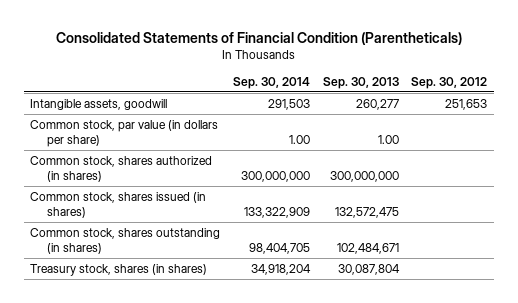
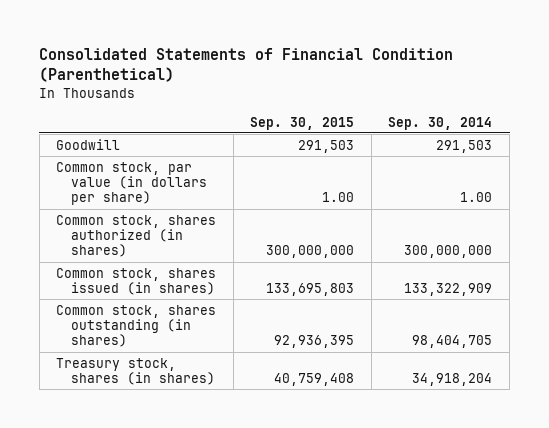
[55,31,462,45] Consolidated Statements of Financial Condition (Parentheticals) -> [39,47,454,83] Consolidated Statements of Financial Condition (Parenthetical)
[322,76,399,89] Sep. 30, 2013 -> none
[411,76,488,89] Sep. 30, 2012 -> none
none -> [250,116,355,130] Sep. 30, 2015
[30,98,168,110] Intangible assets, goodwill -> [56,138,121,150] Goodwill

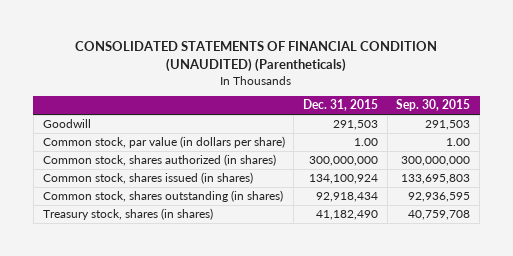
[39,47,454,83] Consolidated Statements of Financial Condition (Parenthetical) -> [75,41,438,73] CONSOLIDATED STATEMENTS OF FINANCIAL CONDITION (UNAUDITED) (Parentheticals)
[388,116,493,130] Sep. 30, 2014 -> none
none -> [302,99,378,112] Dec. 31, 2015
[274,335,355,349] 92,936,395 -> [408,192,471,203] 92,936,595
[274,373,355,387] 40,759,408 -> [408,210,471,221] 40,759,708

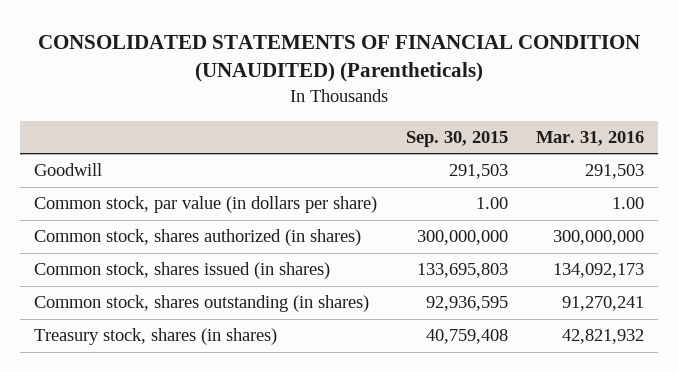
[302,99,378,112] Dec. 31, 2015 -> none
none -> [535,131,644,147] Mar. 31, 2016
[408,210,471,221] 40,759,708 -> [425,329,508,345] 40,759,408

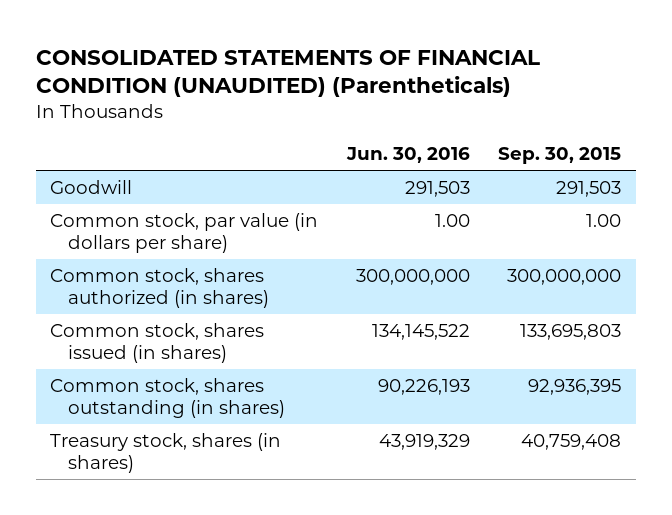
[535,131,644,147] Mar. 31, 2016 -> none
none -> [345,146,470,163] Jun. 30, 2016
[425,296,508,312] 92,936,595 -> [528,379,622,396] 92,936,395

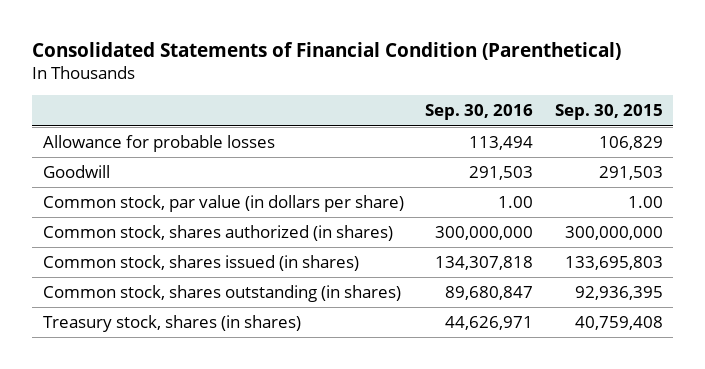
[35,49,540,98] CONSOLIDATED STATEMENTS OF FINANCIAL CONDITION (UNAUDITED) (Parentheticals) -> [31,42,621,61] Consolidated Statements of Financial Condition (Parenthetical)
[345,146,470,163] Jun. 30, 2016 -> none
none -> [425,104,534,121] Sep. 30, 2016
none -> [42,134,275,152] Allowance for probable losses

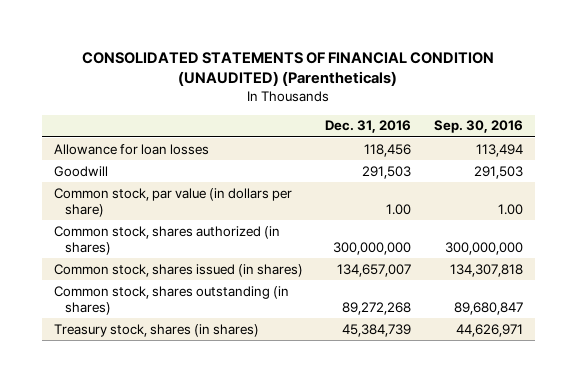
[31,42,621,61] Consolidated Statements of Financial Condition (Parenthetical) -> [82,51,495,87] CONSOLIDATED STATEMENTS OF FINANCIAL CONDITION (UNAUDITED) (Parentheticals)
[554,104,663,121] Sep. 30, 2015 -> none
none -> [325,120,412,134] Dec. 31, 2016
[42,134,275,152] Allowance for probable losses -> [53,143,209,155] Allowance for loan losses

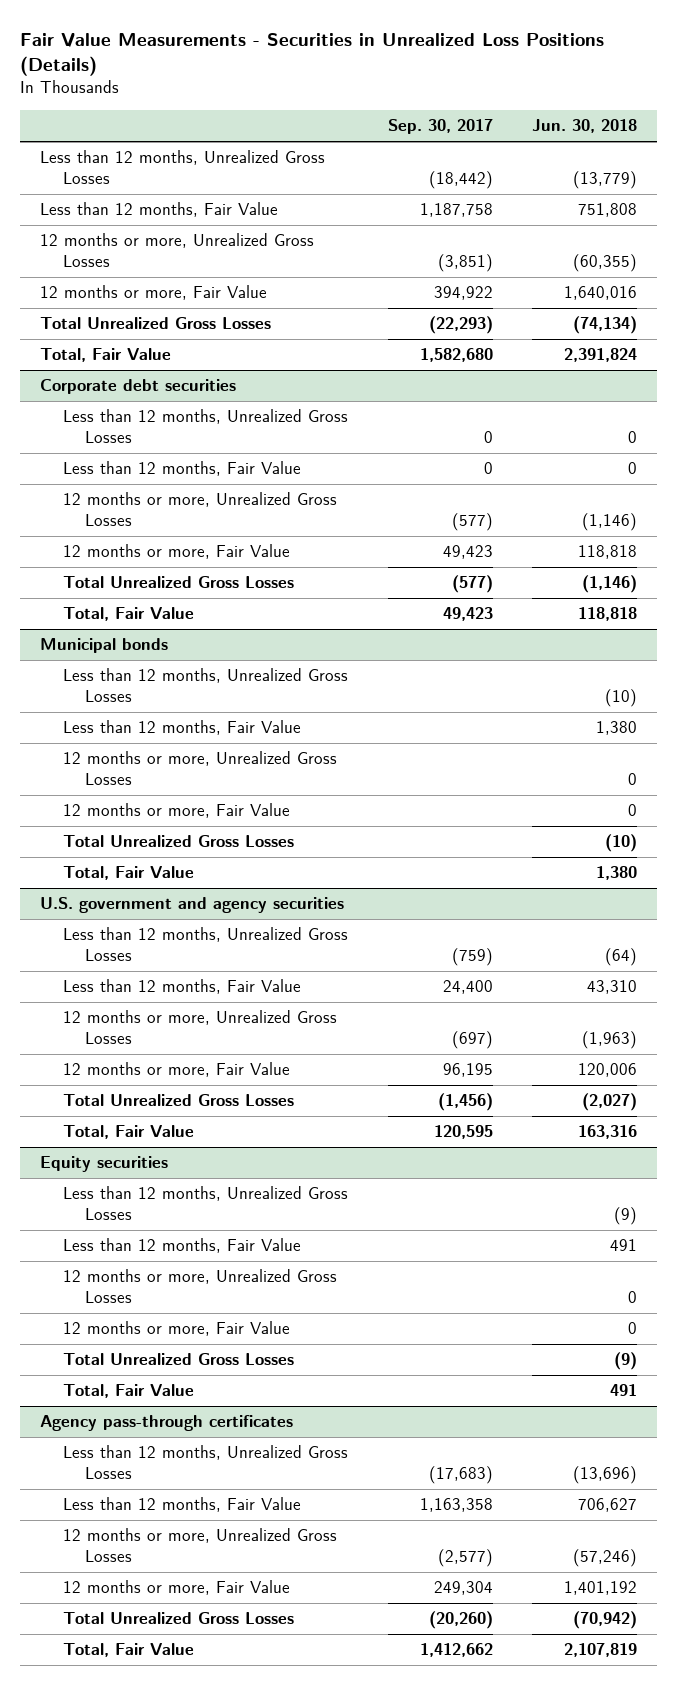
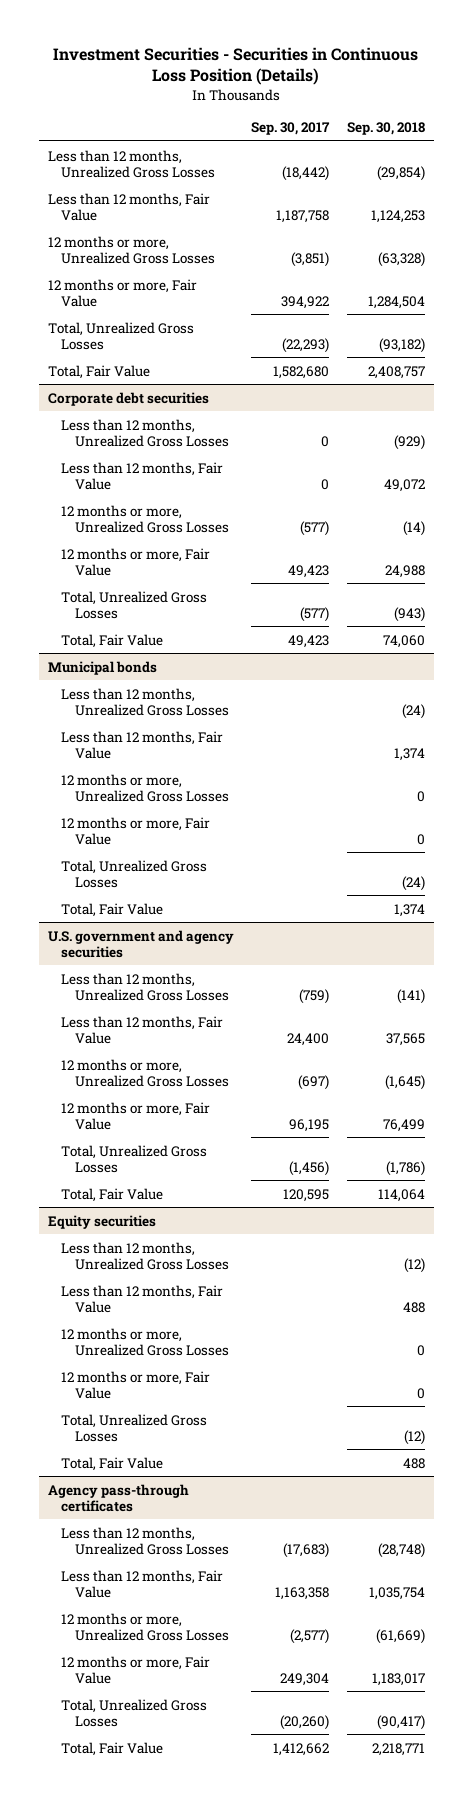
[20,32,605,77] Fair Value Measurements - Securities in Unrealized Loss Positions (Details) -> [53,46,419,86] Investment Securities - Securities in Continuous Loss Position (Details)
[532,119,638,134] Jun. 30, 2018 -> none
none -> [347,121,426,135] Sep. 30, 2018
[40,317,272,330] Total Unrealized Gross Losses -> [47,321,194,350] Total, Unrealized Gross Losses
[62,576,294,589] Total Unrealized Gross Losses -> [61,590,208,619] Total, Unrealized Gross Losses
[62,835,294,848] Total Unrealized Gross Losses -> [61,859,208,888] Total, Unrealized Gross Losses
[62,1094,294,1107] Total Unrealized Gross Losses -> [61,1144,208,1173] Total, Unrealized Gross Losses
[62,1353,294,1366] Total Unrealized Gross Losses -> [61,1413,208,1442] Total, Unrealized Gross Losses
[62,1612,294,1625] Total Unrealized Gross Losses -> [61,1698,208,1727] Total, Unrealized Gross Losses

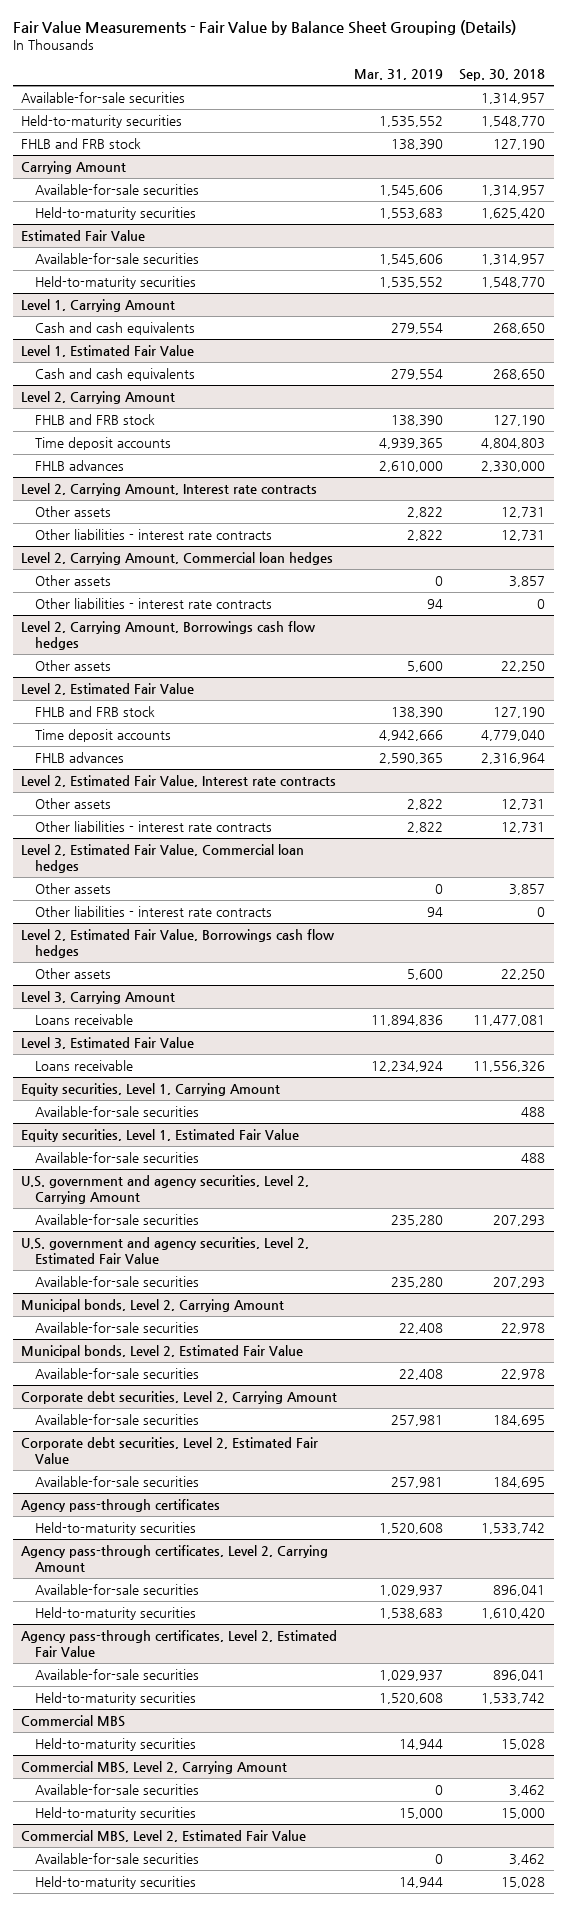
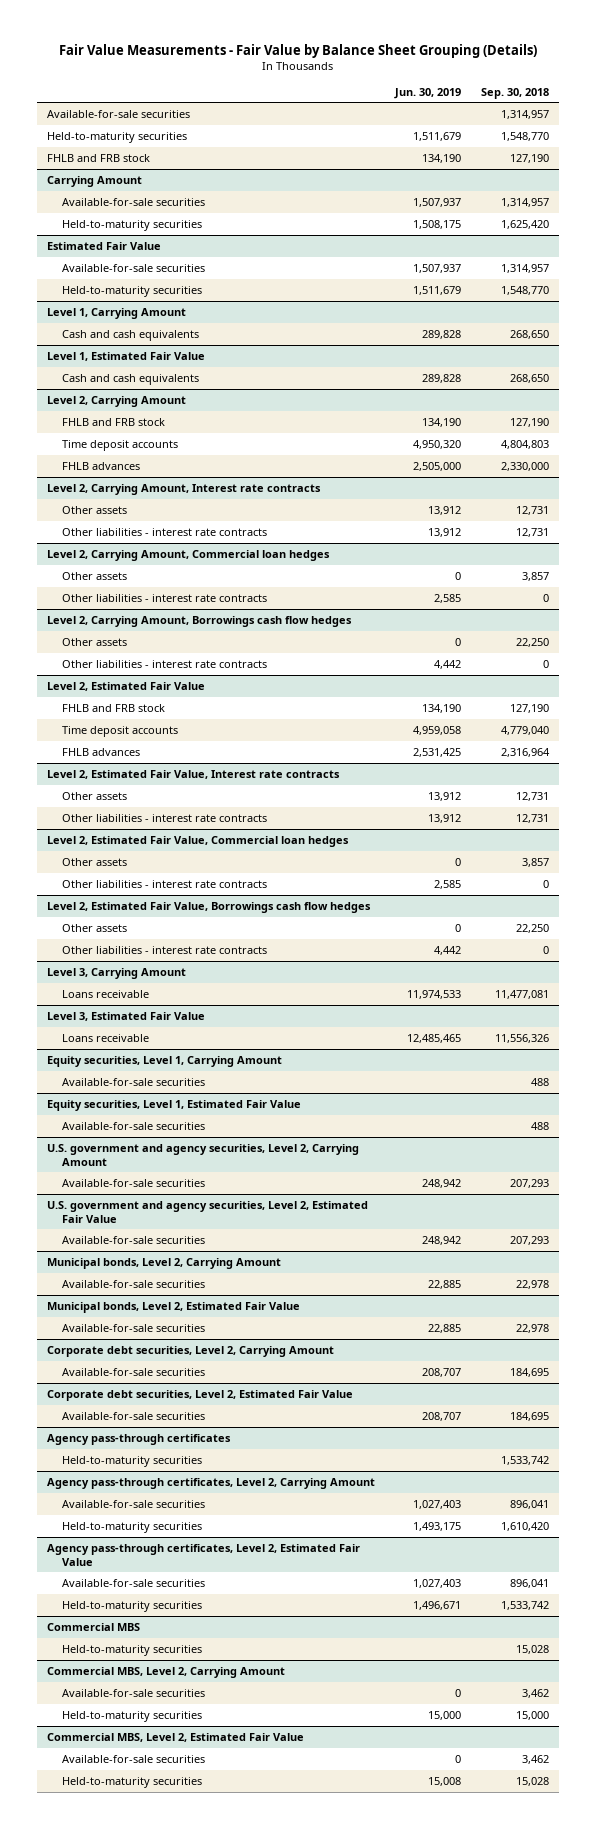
[353,68,443,80] Mar. 31, 2019 -> none
none -> [394,87,462,99] Jun. 30, 2019
none -> [62,659,268,668] Other liabilities - interest rate contracts
none -> [62,945,268,954] Other liabilities - interest rate contracts

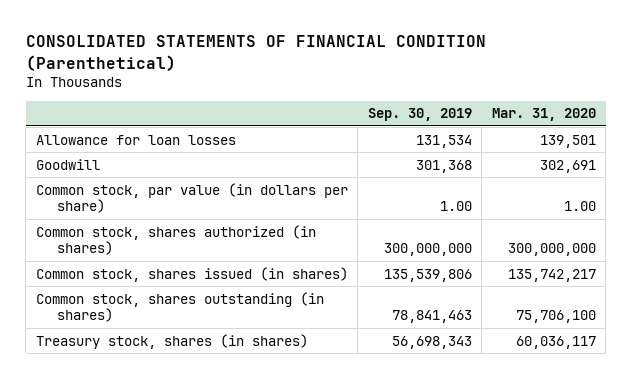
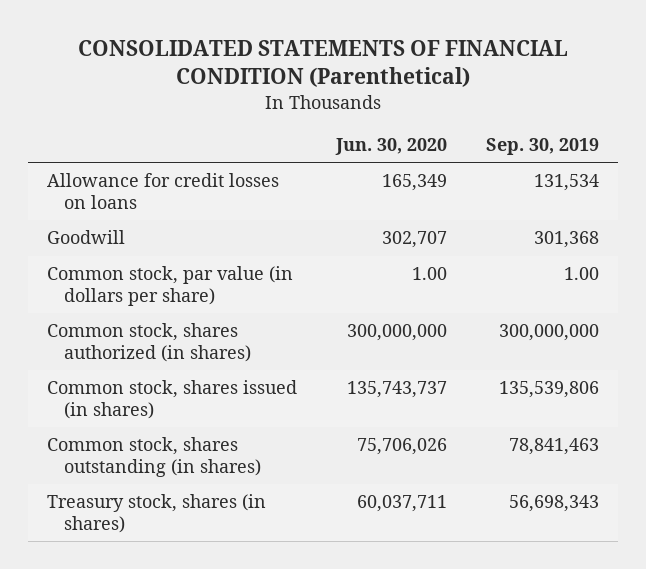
[491,108,596,122] Mar. 31, 2020 -> none
none -> [335,137,448,155] Jun. 30, 2020
[35,134,236,145] Allowance for loan losses -> [47,173,280,209] Allowance for credit losses on loans

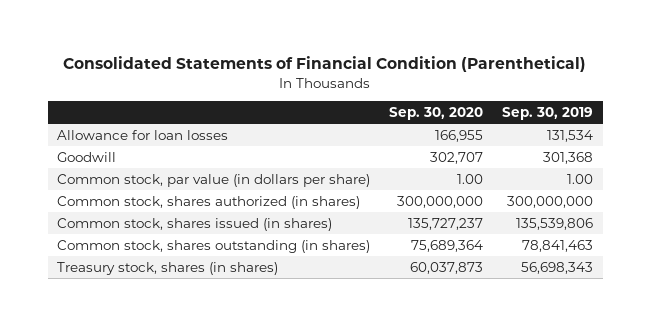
[78,40,569,88] CONSOLIDATED STATEMENTS OF FINANCIAL CONDITION (Parenthetical) -> [63,56,587,73] Consolidated Statements of Financial Condition (Parenthetical)
[335,137,448,155] Jun. 30, 2020 -> none
none -> [389,106,484,120] Sep. 30, 2020
[47,173,280,209] Allowance for credit losses on loans -> [57,129,229,140] Allowance for loan losses

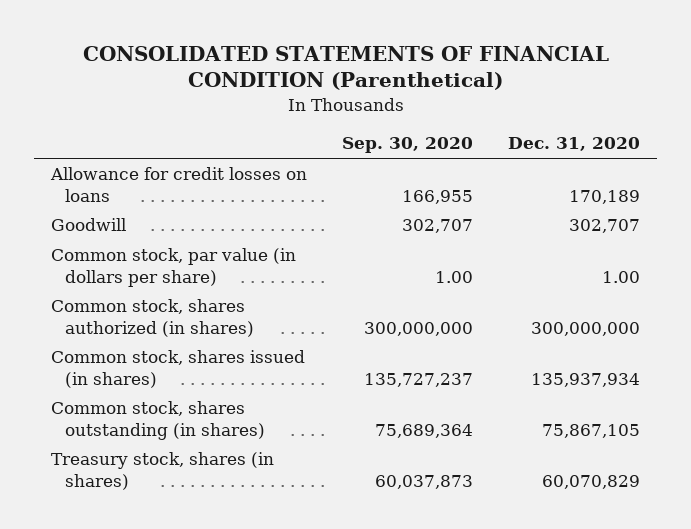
[63,56,587,73] Consolidated Statements of Financial Condition (Parenthetical) -> [82,45,609,91] CONSOLIDATED STATEMENTS OF FINANCIAL CONDITION (Parenthetical)
[502,106,594,120] Sep. 30, 2019 -> none
none -> [507,137,640,152] Dec. 31, 2020
[57,129,229,140] Allowance for loan losses -> [50,167,308,202] Allowance for credit losses on loans

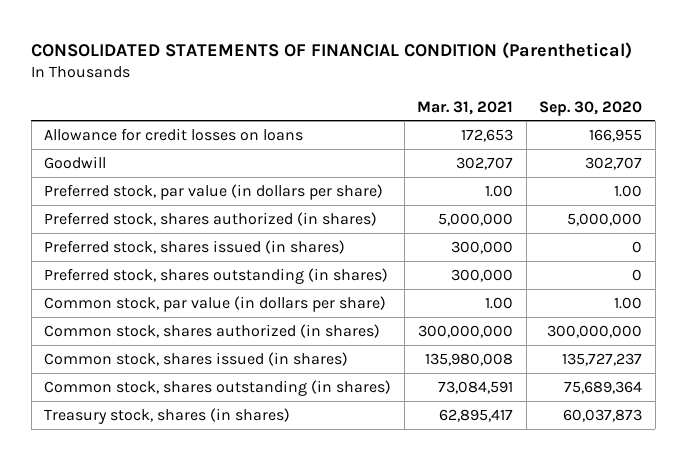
[507,137,640,152] Dec. 31, 2020 -> none
none -> [417,100,514,115] Mar. 31, 2021
none -> [44,183,384,200] Preferred stock, par value (in dollars per share)
none -> [44,211,378,226] Preferred stock, shares authorized (in shares)
none -> [44,239,346,254] Preferred stock, shares issued (in shares)
none -> [44,267,389,284] Preferred stock, shares outstanding (in shares)

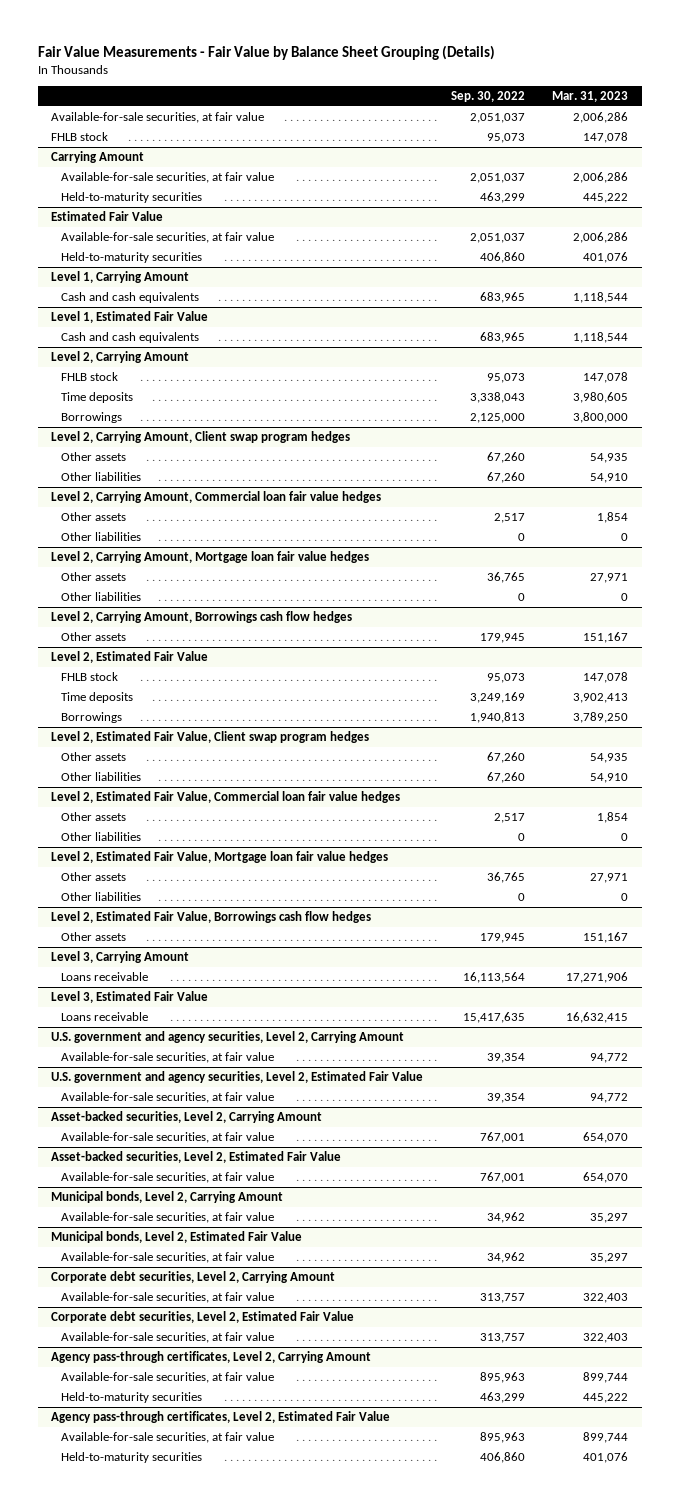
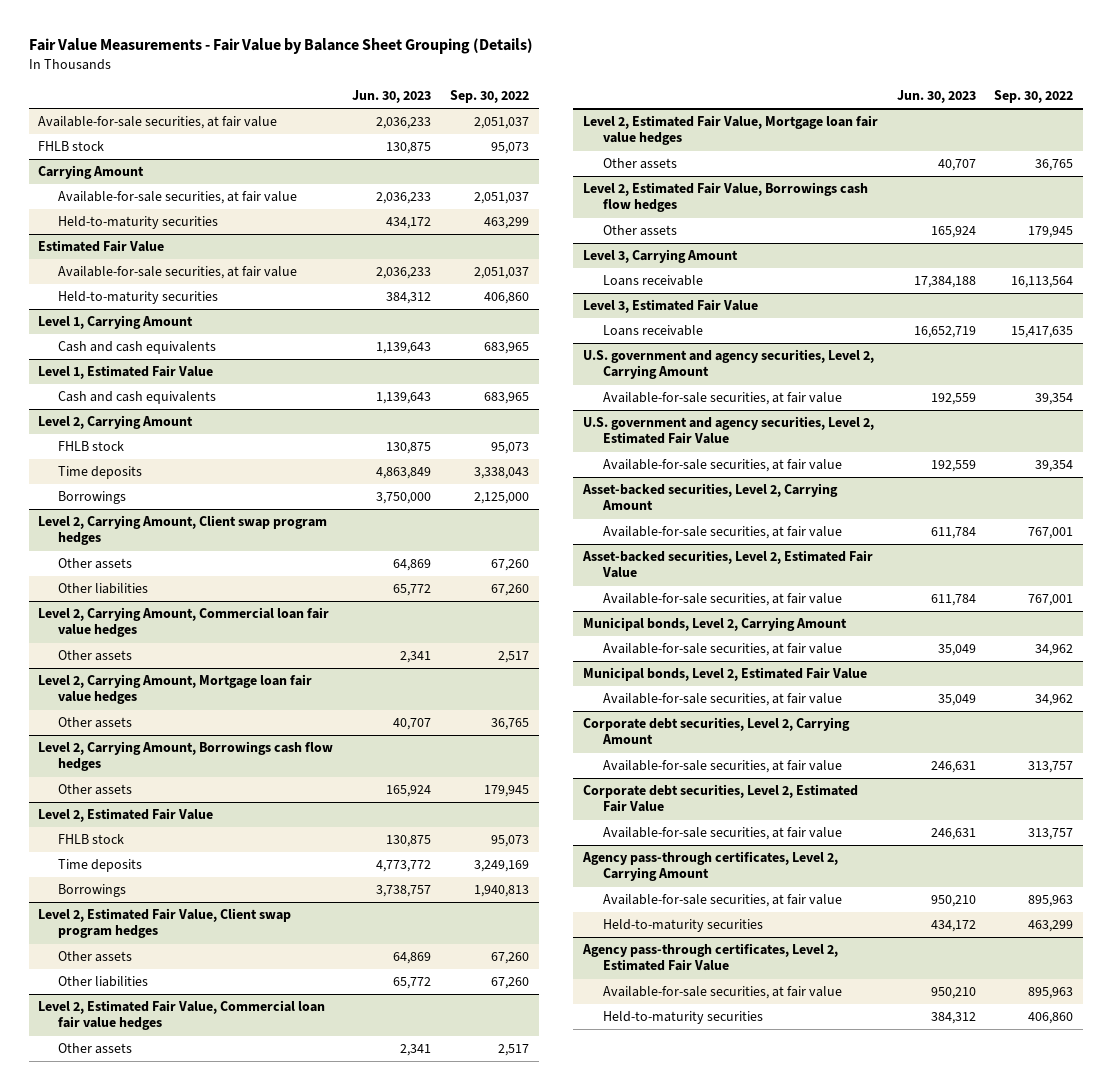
[552,91,629,103] Mar. 31, 2023 -> none
none -> [352,90,432,104] Jun. 30, 2023
[61,531,142,541] Other liabilities -> none
[61,591,142,601] Other liabilities -> none
[61,831,142,841] Other liabilities -> none
[61,891,142,901] Other liabilities -> none

